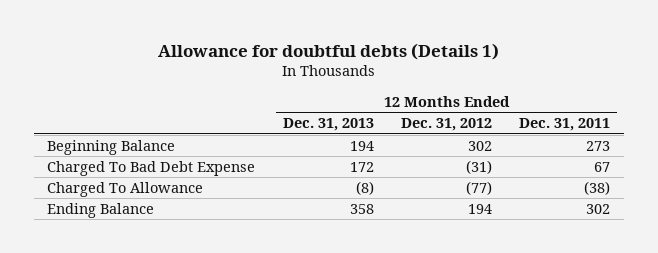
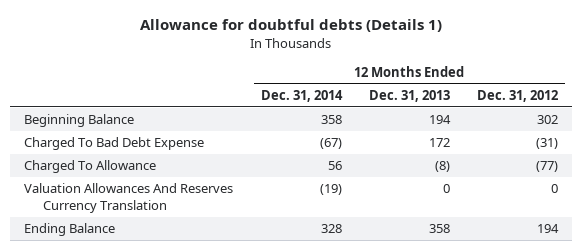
[519,118,611,132] Dec. 31, 2011 -> none
none -> [260,89,343,102] Dec. 31, 2014
none -> [24,183,234,213] Valuation Allowances And Reserves Currency Translation

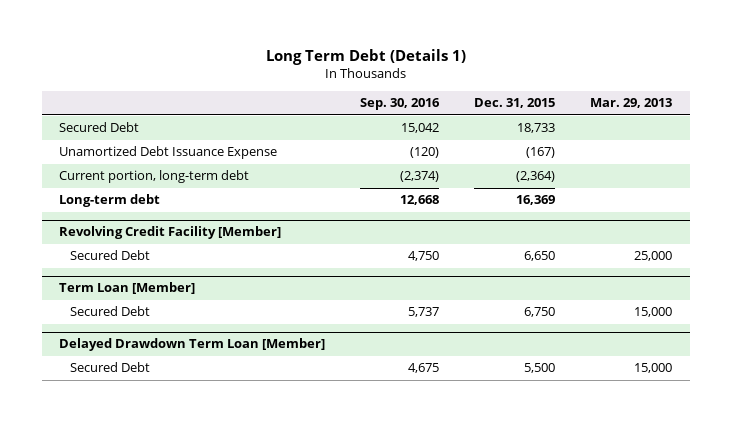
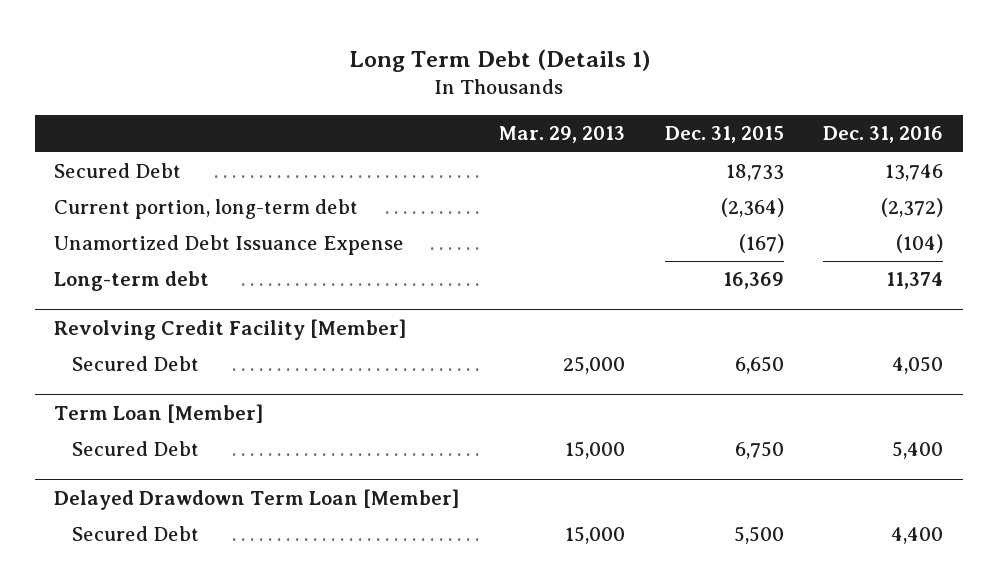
[360,98,441,111] Sep. 30, 2016 -> none
none -> [823,126,944,144] Dec. 31, 2016
[59,146,278,160] Unamortized Debt Issuance Expense -> [54,235,405,256] Unamortized Debt Issuance Expense

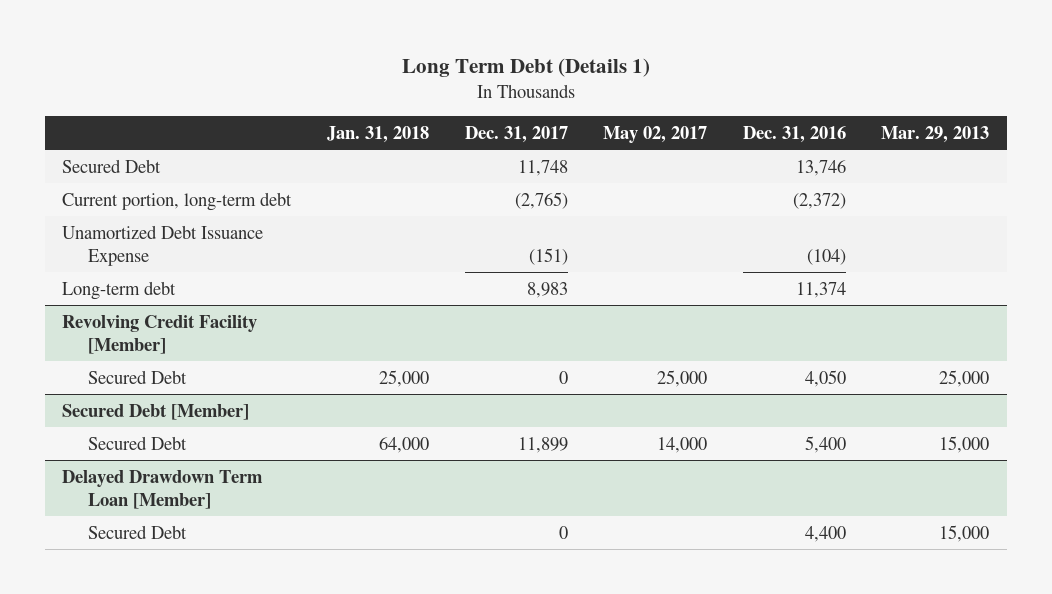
[664,126,784,144] Dec. 31, 2015 -> none
none -> [326,125,429,143] Jan. 31, 2018
none -> [464,125,568,143] Dec. 31, 2017
none -> [603,125,708,143] May 02, 2017
[54,404,264,424] Term Loan [Member] -> [62,403,250,420] Secured Debt [Member]

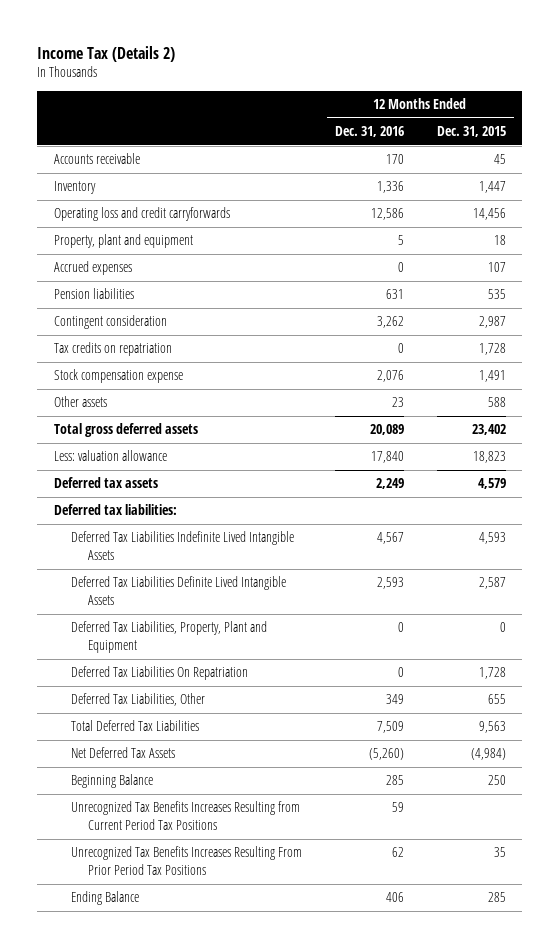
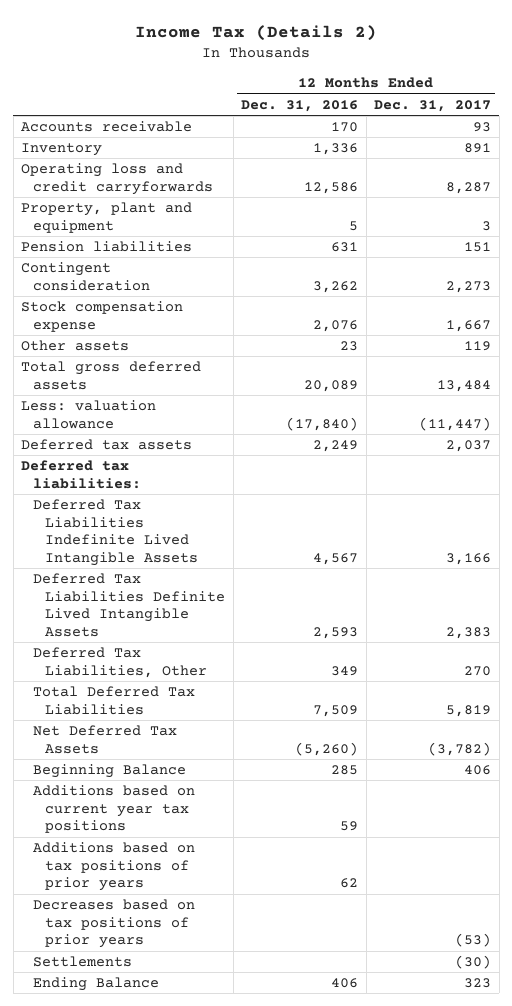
[436,126,506,138] Dec. 31, 2015 -> none
none -> [374,99,492,112] Dec. 31, 2017
[53,261,132,276] Accrued expenses -> none
[53,342,172,357] Tax credits on repatriation -> none
[370,451,404,464] 17,840 -> [286,416,359,431] (17,840)
[71,621,268,654] Deferred Tax Liabilities, Property, Plant and Equipment -> none
[71,666,249,681] Deferred Tax Liabilities On Repatriation -> none
[71,801,301,831] Unrecognized Tax Benefits Increases Resulting from Current Period Tax Positions -> [33,785,196,834] Additions based on current year tax positions
[71,846,303,876] Unrecognized Tax Benefits Increases Resulting From Prior Period Tax Positions -> [33,842,196,892] Additions based on tax positions of prior years
none -> [33,899,196,949] Decreases based on tax positions of prior years
none -> [33,956,133,968] Settlements

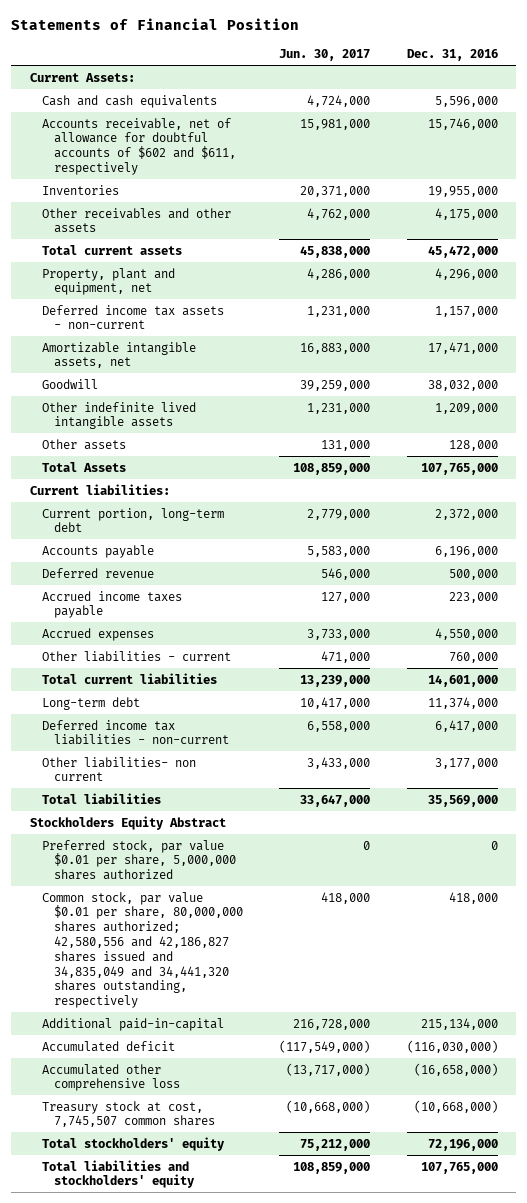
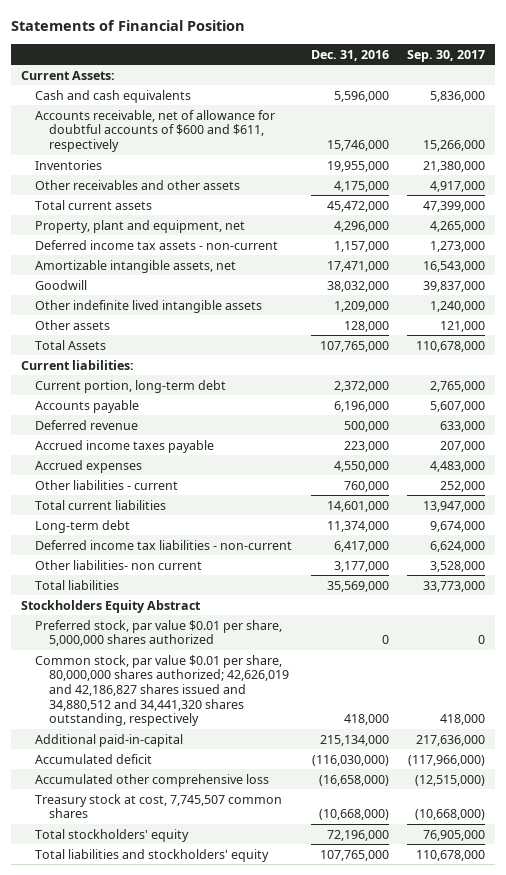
[279,49,371,62] Jun. 30, 2017 -> none
none -> [407,49,486,62] Sep. 30, 2017
[41,117,237,175] Accounts receivable, net of allowance for doubtful accounts of $602 and $611, respectively -> [34,109,275,153] Accounts receivable, net of allowance for doubtful accounts of $600 and $611, respectively
[41,891,244,1009] Common stock, par value $0.01 per share, 80,000,000 shares authorized; 42,580,556 and 42,186,827 shares issued and 34,835,049 and 34,441,320 shares outstanding, respectively -> [34,654,289,727] Common stock, par value $0.01 per share, 80,000,000 shares authorized; 42,626,019 and 42,186,827 shares issued and 34,880,512 and 34,441,320 shares outstanding, respectively

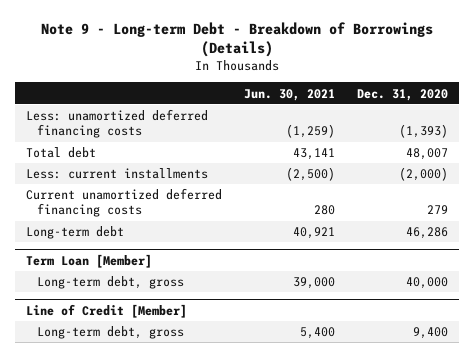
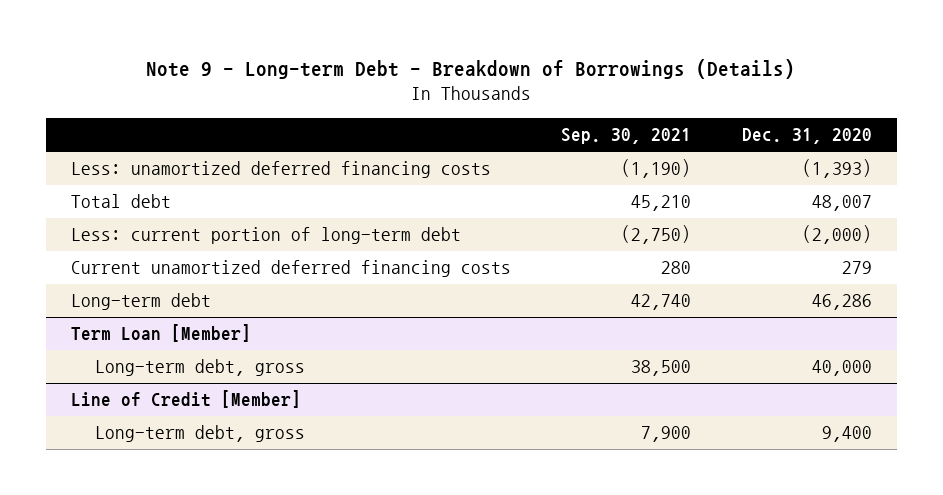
[244,88,336,101] Jun. 30, 2021 -> none
none -> [561,128,692,145] Sep. 30, 2021
[25,168,208,180] Less: current installments -> [71,227,462,245] Less: current portion of long-term debt

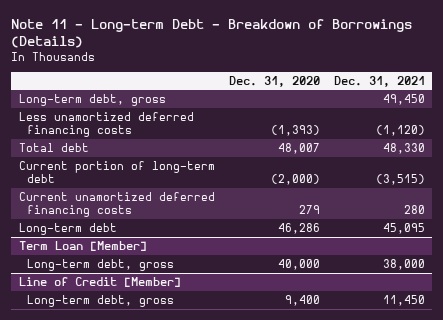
[146,58,796,79] Note 9 - Long-term Debt - Breakdown of Borrowings (Details) -> [11,18,413,48] Note 11 - Long-term Debt - Breakdown of Borrowings (Details)
[561,128,692,145] Sep. 30, 2021 -> none
none -> [333,75,425,87] Dec. 31, 2021
none -> [18,94,166,107] Long-term debt, gross
[71,161,492,179] Less: unamortized deferred financing costs -> [18,112,194,138] Less unamortized deferred financing costs
[71,227,462,245] Less: current portion of long-term debt -> [18,161,215,184] Current portion of long-term debt

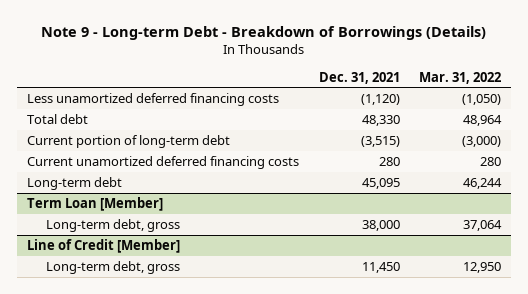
[11,18,413,48] Note 11 - Long-term Debt - Breakdown of Borrowings (Details) -> [41,25,487,40] Note 9 - Long-term Debt - Breakdown of Borrowings (Details)
[228,75,320,87] Dec. 31, 2020 -> none
none -> [419,71,502,84] Mar. 31, 2022
[18,94,166,107] Long-term debt, gross -> none

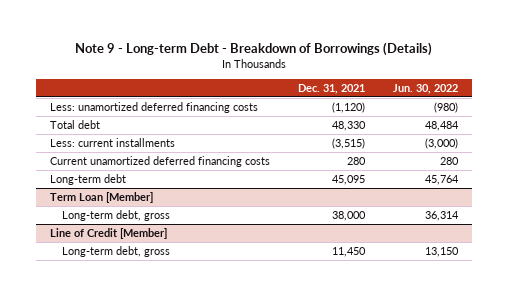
[419,71,502,84] Mar. 31, 2022 -> none
none -> [392,84,458,95] Jun. 30, 2022
[26,93,279,107] Less unamortized deferred financing costs -> [49,101,258,113] Less: unamortized deferred financing costs
[26,135,230,149] Current portion of long-term debt -> [49,137,175,147] Less: current installments

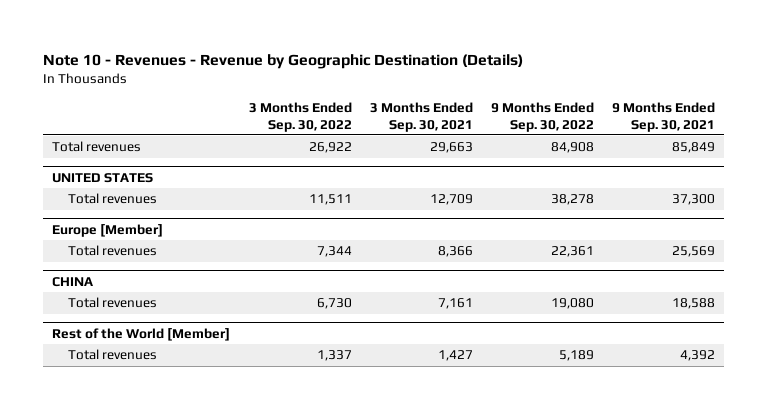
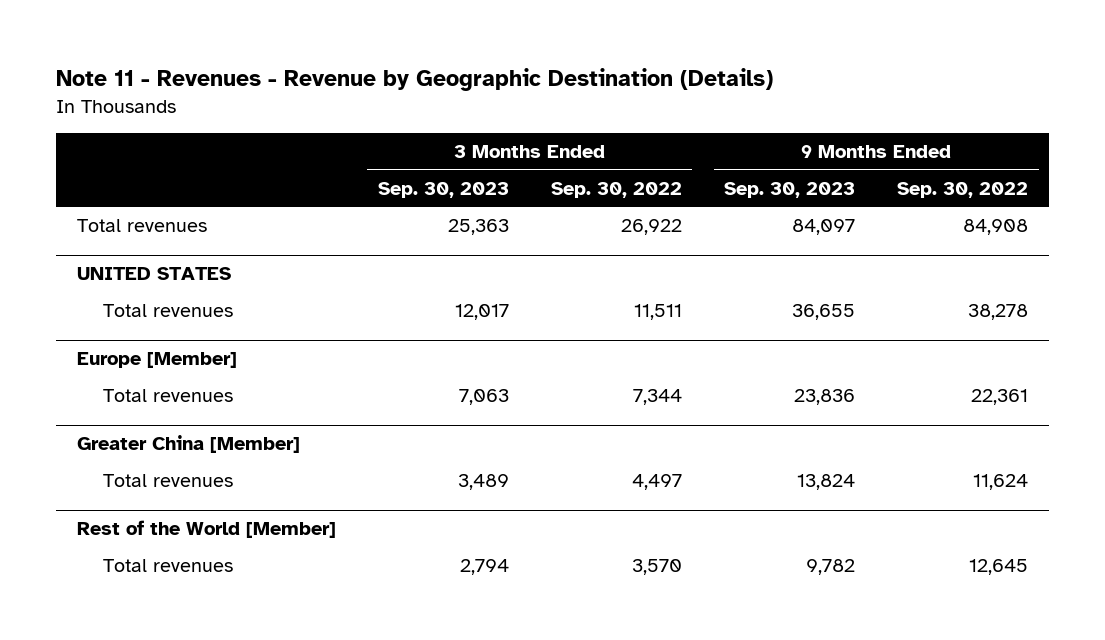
[43,53,524,69] Note 10 - Revenues - Revenue by Geographic Destination (Details) -> [55,68,773,92] Note 11 - Revenues - Revenue by Geographic Destination (Details)
[369,101,473,132] 3 Months Ended Sep. 30, 2021 -> none
[612,101,716,132] 9 Months Ended Sep. 30, 2021 -> none
none -> [377,181,509,198] Sep. 30, 2023
none -> [724,181,856,198] Sep. 30, 2023
[52,276,94,287] CHINA -> none
none -> [76,435,300,454] Greater China [Member]
[316,298,352,310] 6,730 -> [631,474,682,491] 4,497
[550,298,594,310] 19,080 -> [973,474,1029,491] 11,624
[316,350,352,362] 1,337 -> [631,559,682,576] 3,570
[558,350,594,362] 5,189 -> [969,559,1029,576] 12,645

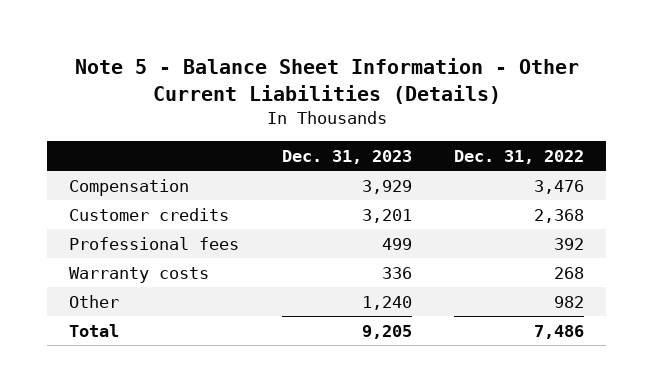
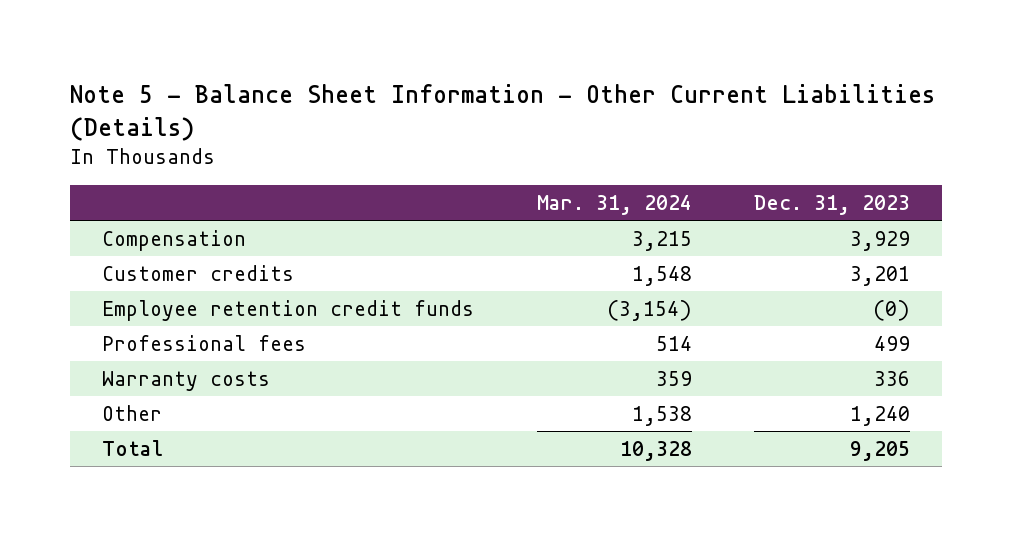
[454,149,585,164] Dec. 31, 2022 -> none
none -> [536,195,692,216] Mar. 31, 2024
none -> [101,299,474,321] Employee retention credit funds

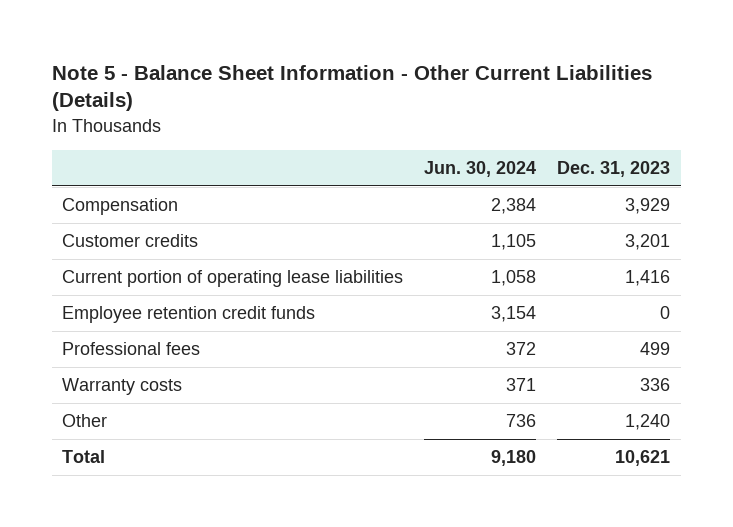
[536,195,692,216] Mar. 31, 2024 -> none
none -> [424,160,537,177] Jun. 30, 2024
none -> [62,270,404,288] Current portion of operating lease liabilities
[873,299,911,321] (0) -> [660,306,671,320] 0
[850,440,911,461] 9,205 -> [615,450,671,467] 10,621

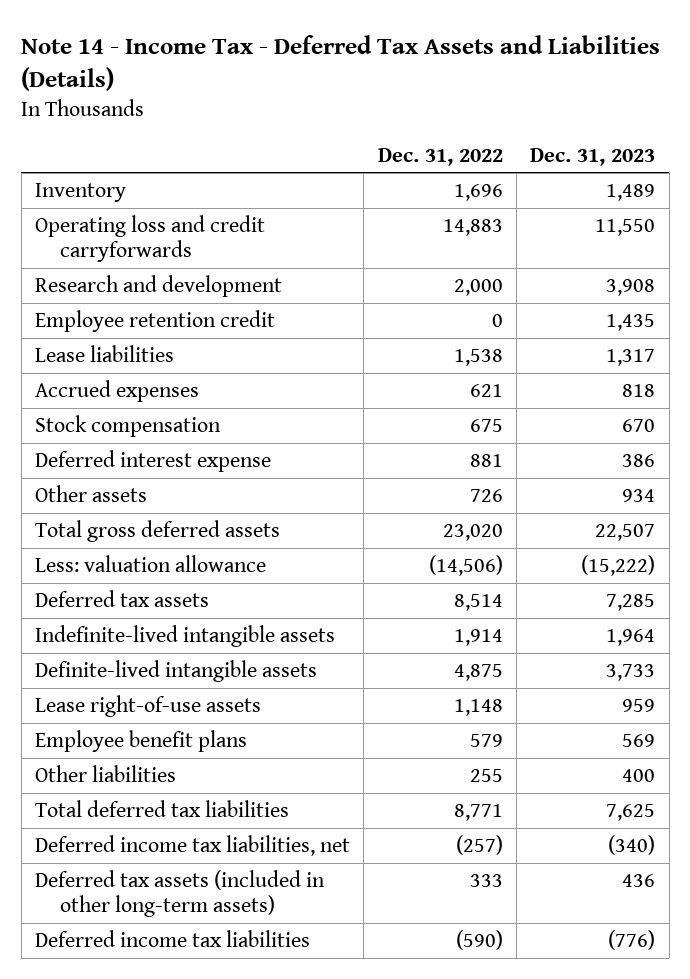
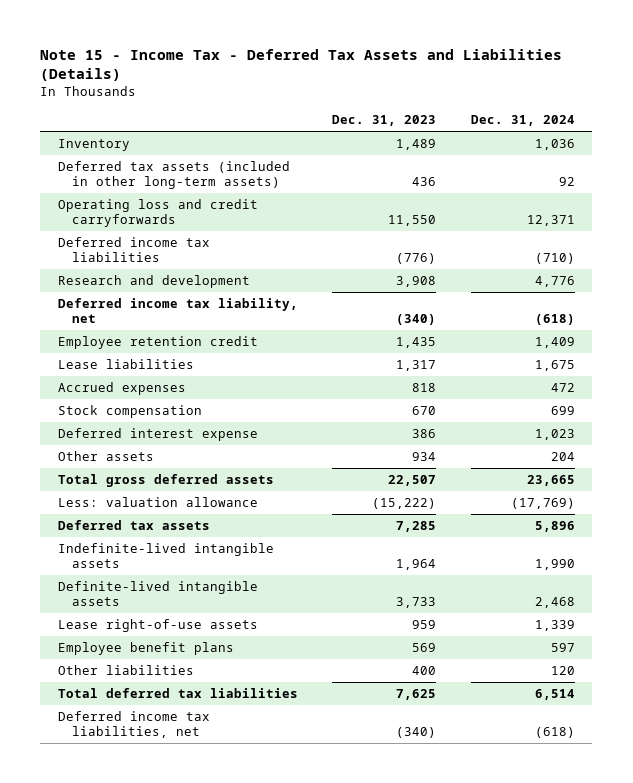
[21,35,661,92] Note 14 - Income Tax - Deferred Tax Assets and Liabilities (Details) -> [40,48,563,81] Note 15 - Income Tax - Deferred Tax Assets and Liabilities (Details)
[377,147,503,166] Dec. 31, 2022 -> none
none -> [471,115,576,127] Dec. 31, 2024
[34,869,325,918] Deferred tax assets (included in other long-term assets) -> [57,161,290,189] Deferred tax assets (included in other long-term assets)
[34,929,310,947] Deferred income tax liabilities -> [57,237,210,262] Deferred income tax liabilities
none -> [57,298,298,323] Deferred income tax liability, net

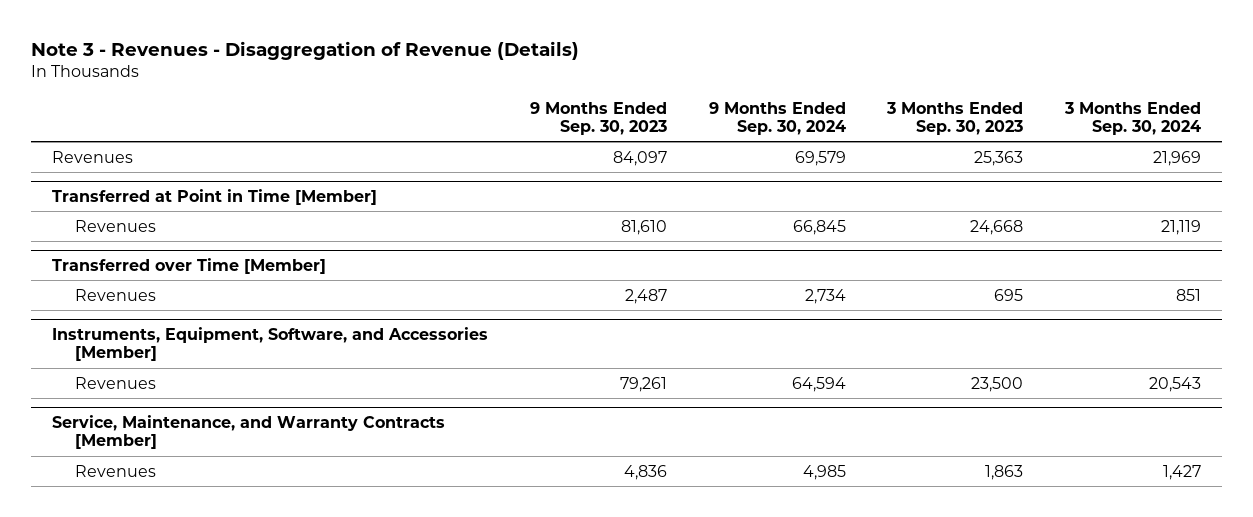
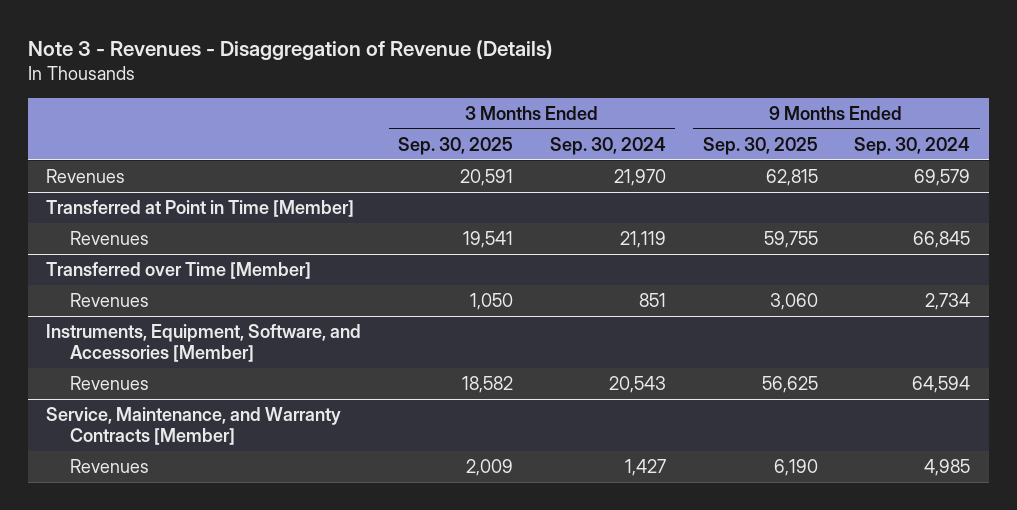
[529,101,667,136] 9 Months Ended Sep. 30, 2023 -> none
[886,101,1024,136] 3 Months Ended Sep. 30, 2023 -> none
none -> [398,136,514,155] Sep. 30, 2025
none -> [702,136,818,155] Sep. 30, 2025
[1153,150,1202,166] 21,969 -> [613,168,666,186] 21,970

